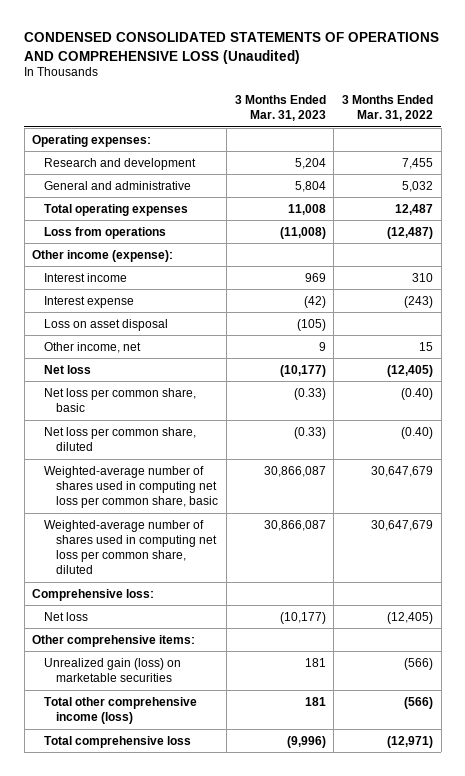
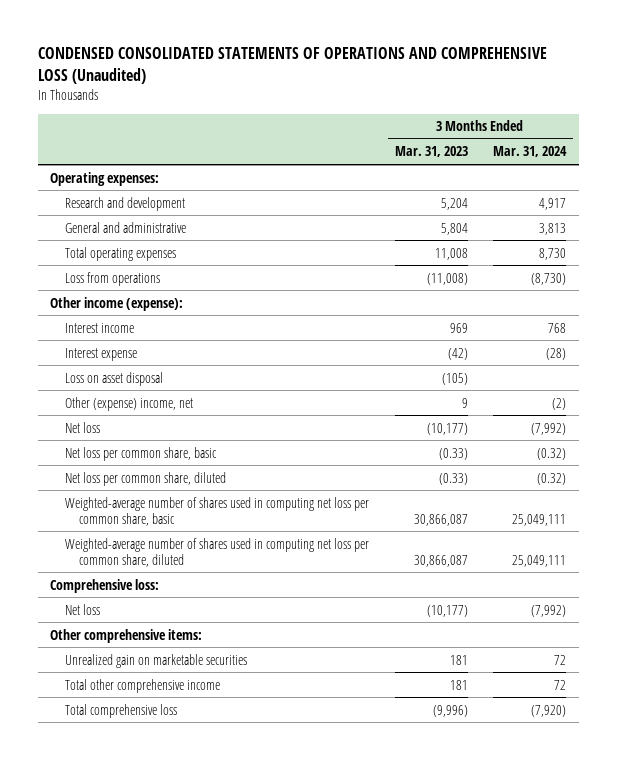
[342,94,434,122] 3 Months Ended Mar. 31, 2022 -> none
none -> [493,146,568,158] Mar. 31, 2024
[44,341,142,353] Other income, net -> [64,396,193,411] Other (expense) income, net
[44,657,182,682] Unrealized gain (loss) on marketable securities -> [64,653,247,668] Unrealized gain on marketable securities
[44,696,198,724] Total other comprehensive income (loss) -> [64,678,220,693] Total other comprehensive income

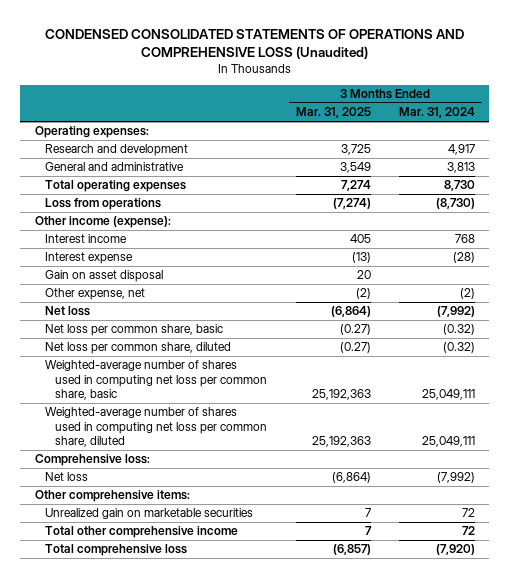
[394,146,468,158] Mar. 31, 2023 -> none
none -> [295,107,371,119] Mar. 31, 2025
[64,371,163,386] Loss on asset disposal -> [44,270,163,283] Gain on asset disposal
[64,396,193,411] Other (expense) income, net -> [44,288,145,301] Other expense, net

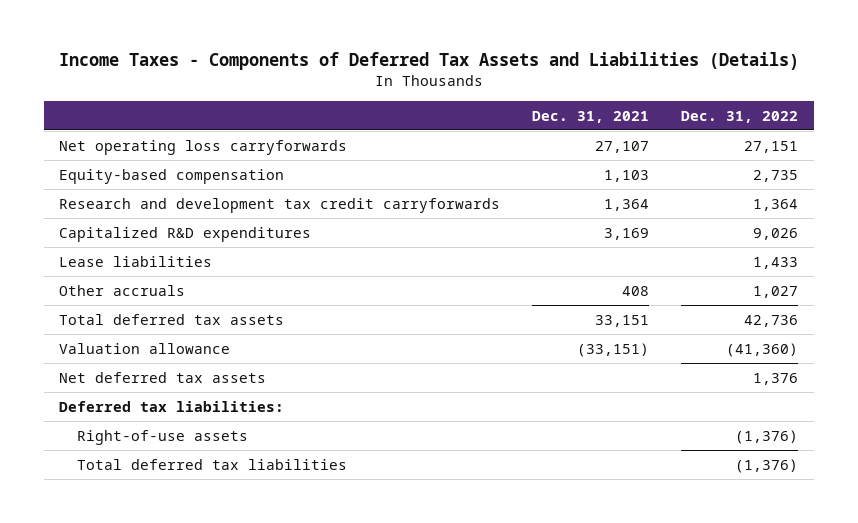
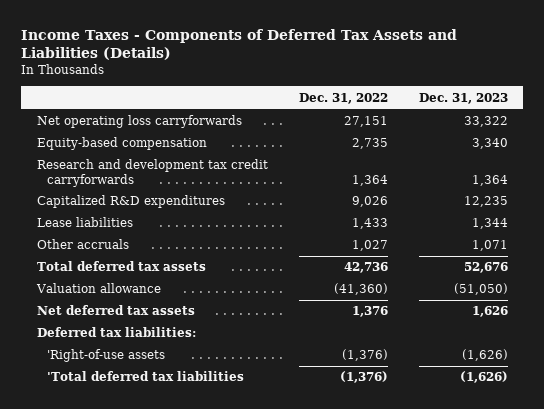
[532,110,650,123] Dec. 31, 2021 -> none
none -> [418,92,508,104] Dec. 31, 2023
[76,429,248,445] Right-of-use assets -> [47,349,166,363] 'Right-of-use assets
[76,458,347,470] Total deferred tax liabilities -> [47,371,245,382] 'Total deferred tax liabilities

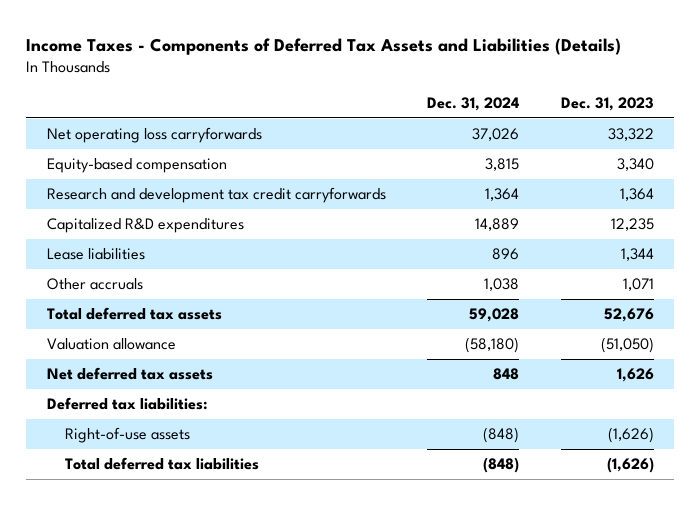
[298,92,388,104] Dec. 31, 2022 -> none
none -> [427,96,520,111] Dec. 31, 2024
[47,349,166,363] 'Right-of-use assets -> [64,427,190,444] Right-of-use assets
[47,371,245,382] 'Total deferred tax liabilities -> [64,457,259,471] Total deferred tax liabilities

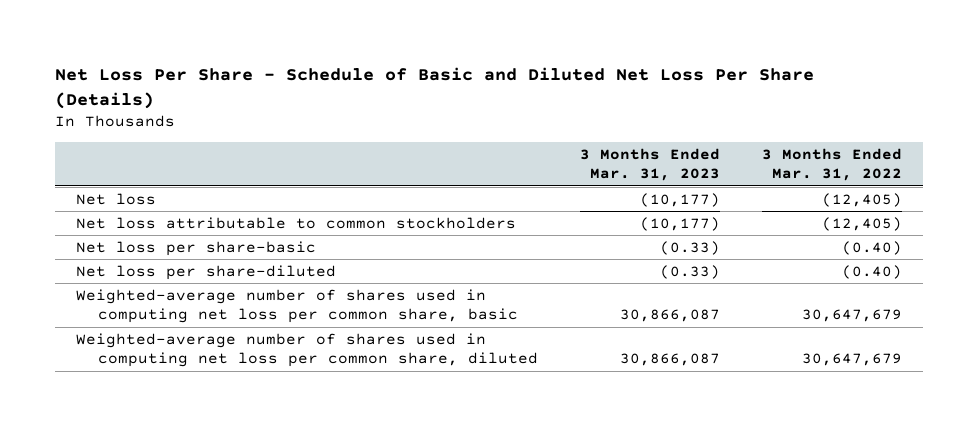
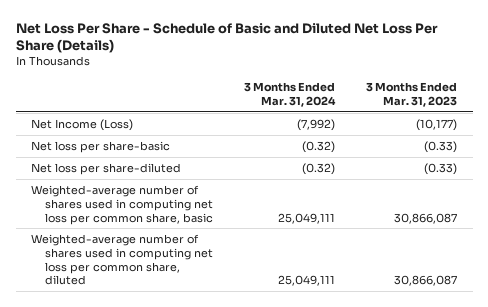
[761,147,902,182] 3 Months Ended Mar. 31, 2022 -> none
none -> [243,82,336,108] 3 Months Ended Mar. 31, 2024
[76,216,517,229] Net loss attributable to common stockholders -> none
[76,192,157,205] Net loss -> [31,118,134,131] Net Income (Loss)

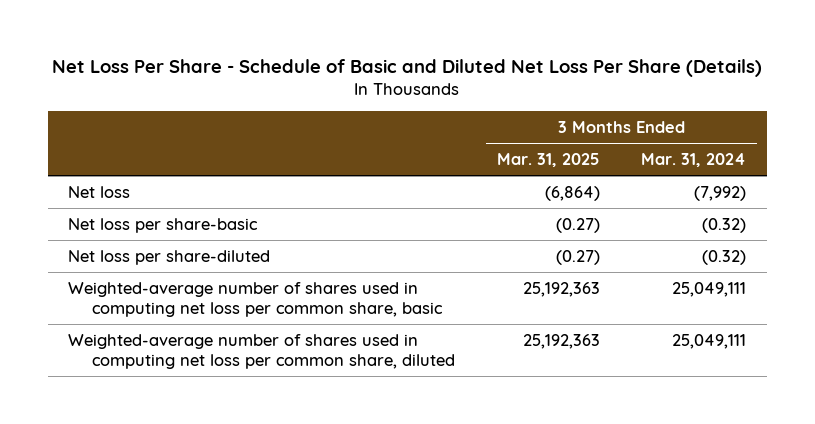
[366,82,458,108] 3 Months Ended Mar. 31, 2023 -> none
none -> [496,152,600,167] Mar. 31, 2025
[31,118,134,131] Net Income (Loss) -> [68,185,131,198] Net loss

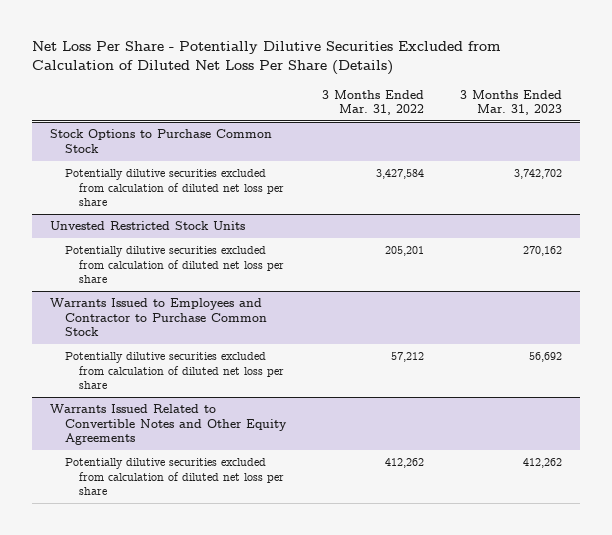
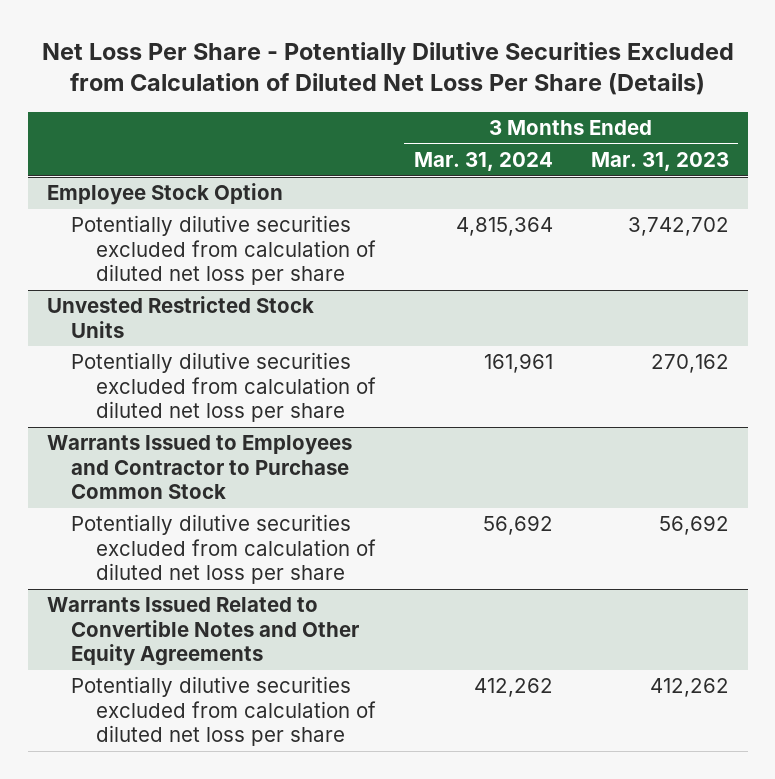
[321,89,424,116] 3 Months Ended Mar. 31, 2022 -> none
none -> [413,152,553,172] Mar. 31, 2024
[50,129,273,153] Stock Options to Purchase Common Stock -> [46,183,283,206] Employee Stock Option

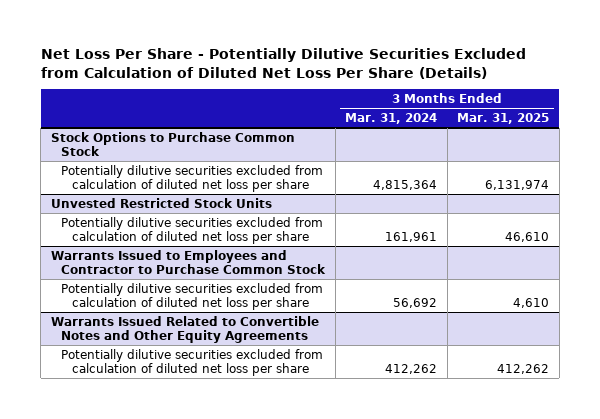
[590,152,729,172] Mar. 31, 2023 -> none
none -> [457,113,550,125] Mar. 31, 2025
[46,183,283,206] Employee Stock Option -> [50,131,295,157] Stock Options to Purchase Common Stock

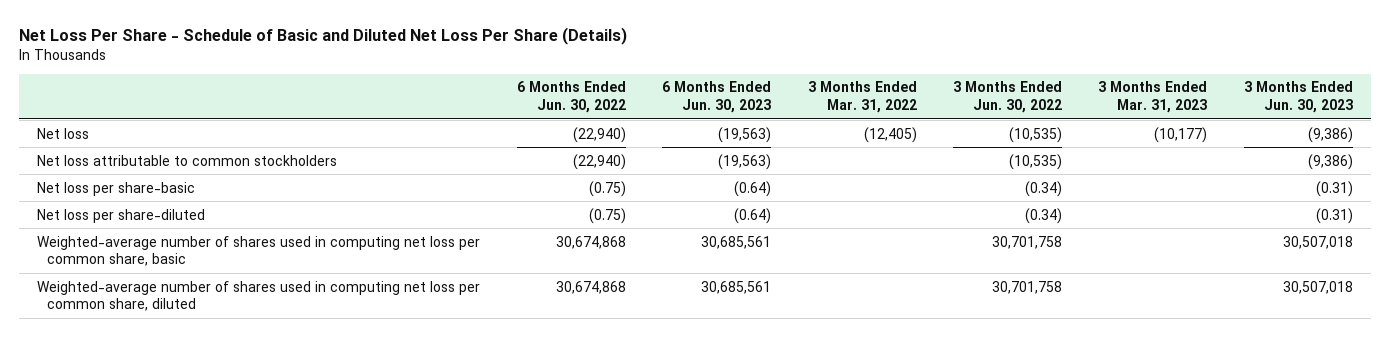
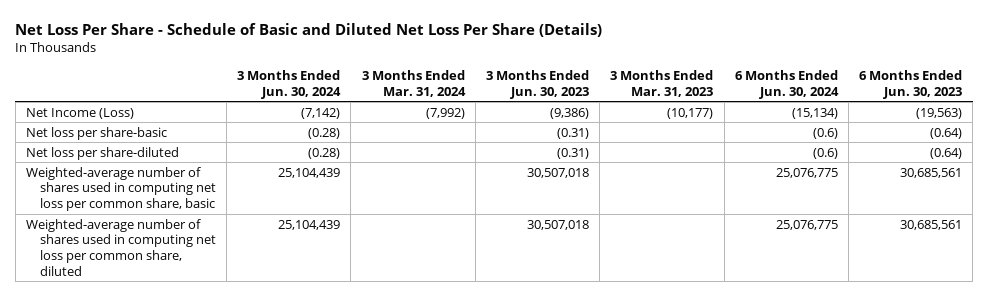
[516,81,626,114] 6 Months Ended Jun. 30, 2022 -> none
[807,81,917,114] 3 Months Ended Mar. 31, 2022 -> none
[952,81,1062,114] 3 Months Ended Jun. 30, 2022 -> none
none -> [237,69,342,99] 3 Months Ended Jun. 30, 2024
none -> [361,69,466,97] 3 Months Ended Mar. 31, 2024
none -> [734,69,839,99] 6 Months Ended Jun. 30, 2024
[37,154,338,166] Net loss attributable to common stockholders -> none
[37,127,90,139] Net loss -> [26,107,135,119] Net Income (Loss)

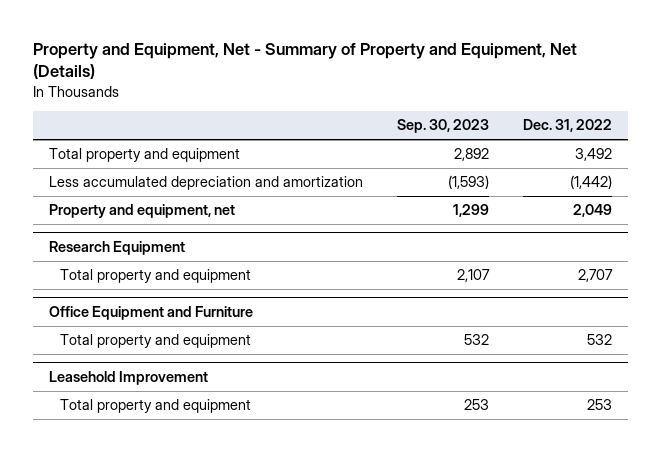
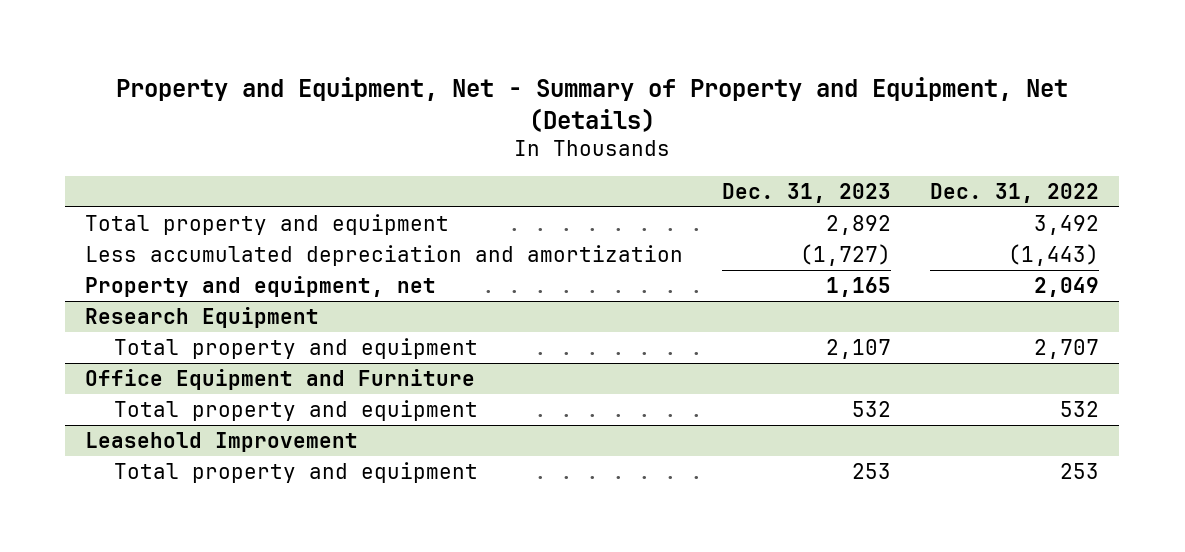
[397,119,490,134] Sep. 30, 2023 -> none
none -> [722,183,892,204] Dec. 31, 2023
[569,175,612,190] (1,442) -> [1008,243,1100,266] (1,443)

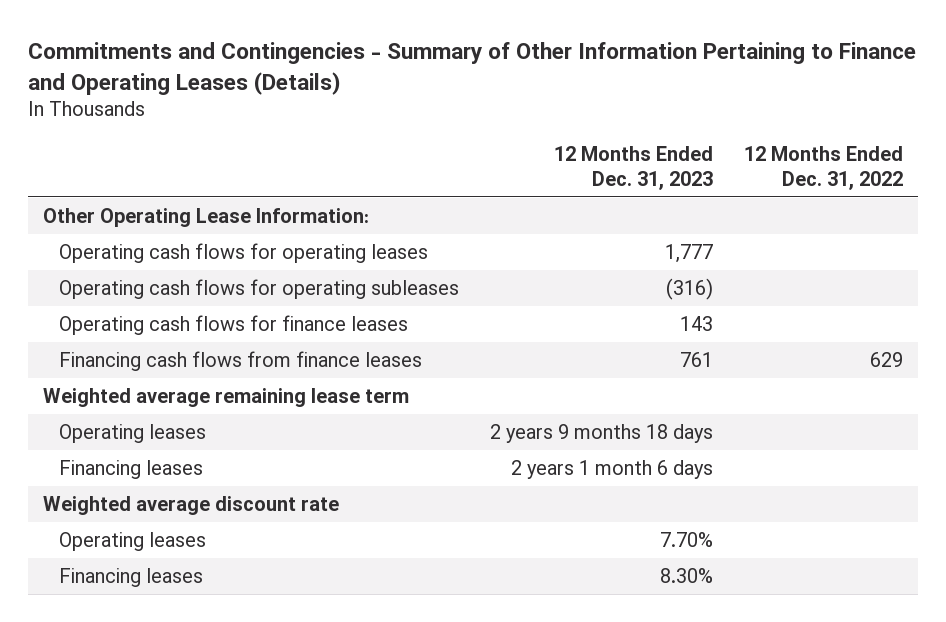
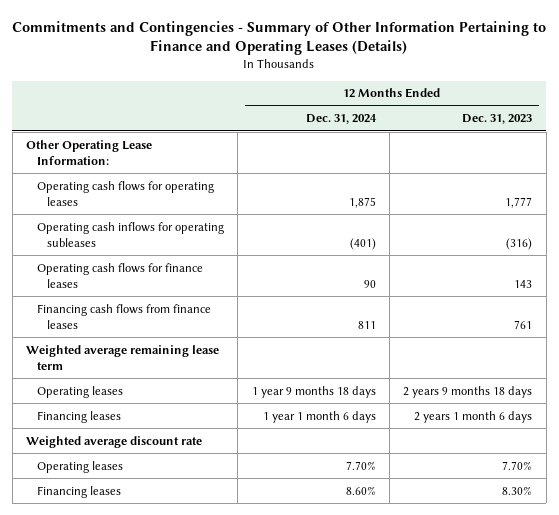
[743,146,903,190] 12 Months Ended Dec. 31, 2022 -> none
none -> [305,114,377,125] Dec. 31, 2024
[59,279,460,300] Operating cash flows for operating subleases -> [36,221,224,247] Operating cash inflows for operating subleases

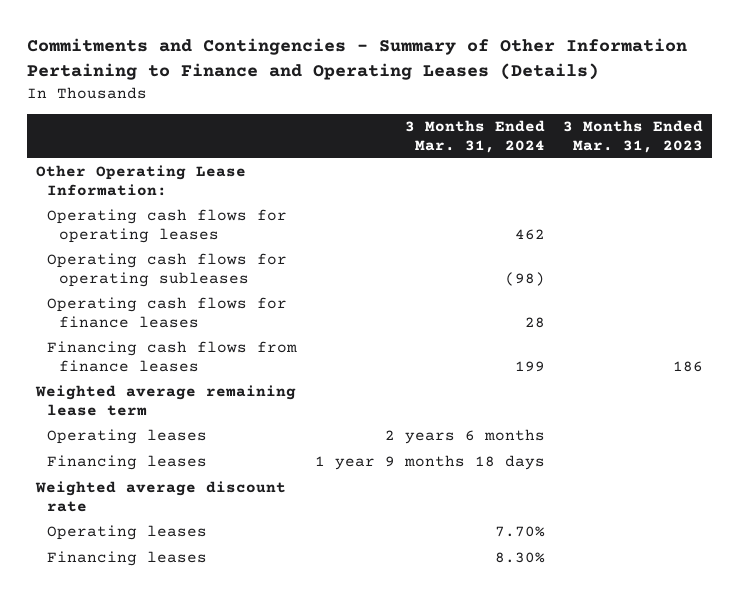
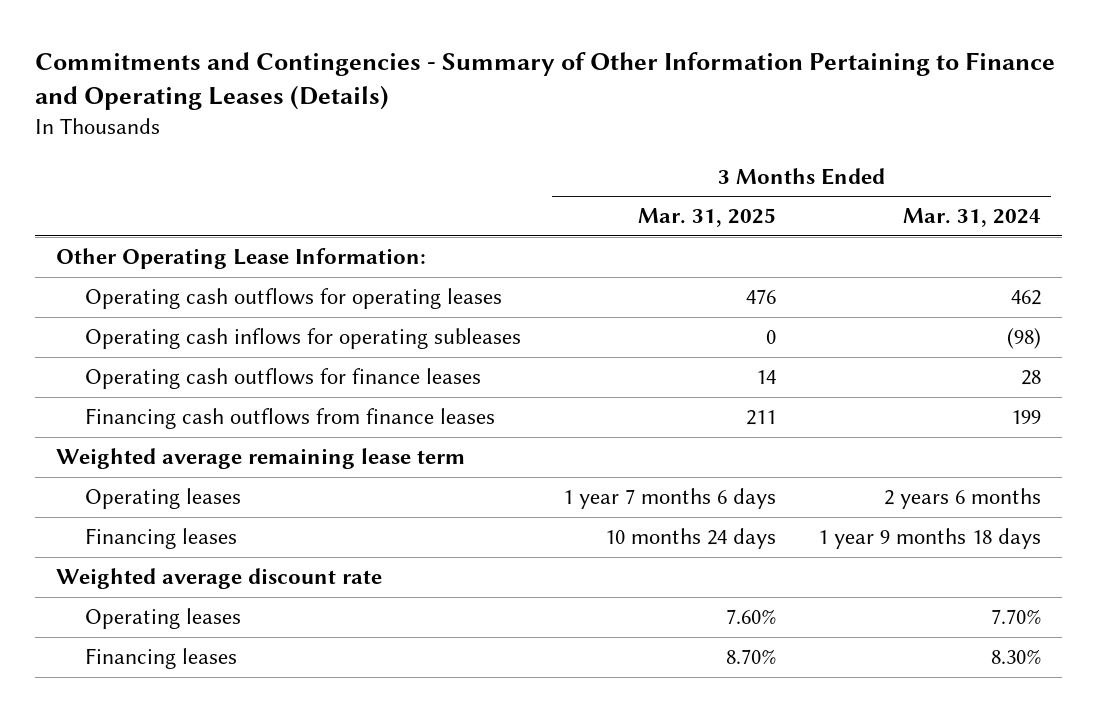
[563,120,704,153] 3 Months Ended Mar. 31, 2023 -> none
none -> [637,208,776,228] Mar. 31, 2025
[47,209,288,244] Operating cash flows for operating leases -> [85,288,503,310] Operating cash outflows for operating leases
[47,253,288,288] Operating cash flows for operating subleases -> [85,328,522,350] Operating cash inflows for operating subleases
[47,297,288,329] Operating cash flows for finance leases -> [85,368,482,390] Operating cash outflows for finance leases
[47,341,298,373] Financing cash flows from finance leases -> [85,408,496,430] Financing cash outflows from finance leases

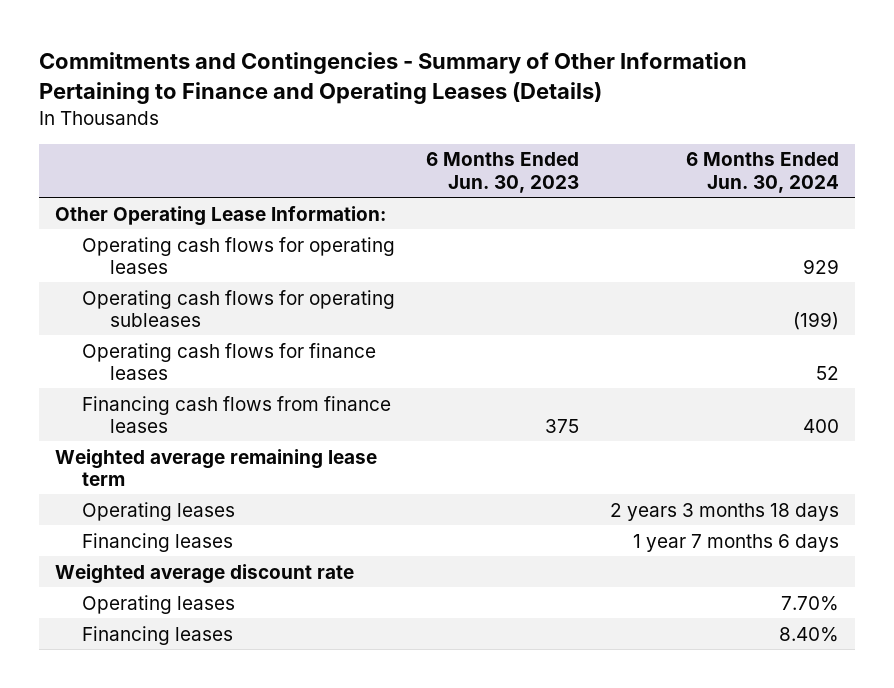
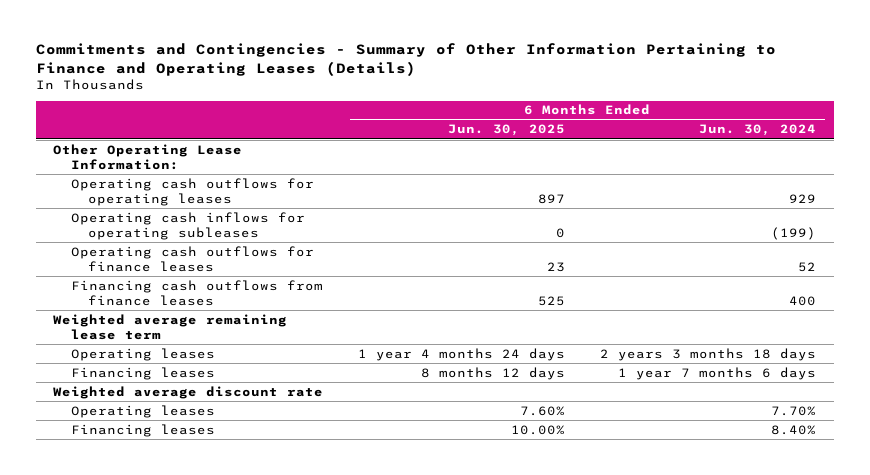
[426,152,580,193] 6 Months Ended Jun. 30, 2023 -> none
none -> [448,124,566,137] Jun. 30, 2025
[82,236,396,274] Operating cash flows for operating leases -> [70,177,314,206] Operating cash outflows for operating leases
[82,289,396,327] Operating cash flows for operating subleases -> [70,211,305,240] Operating cash inflows for operating subleases
[82,342,377,380] Operating cash flows for finance leases -> [70,245,314,272] Operating cash outflows for finance leases
[82,395,392,433] Financing cash flows from finance leases -> [70,279,323,306] Financing cash outflows from finance leases

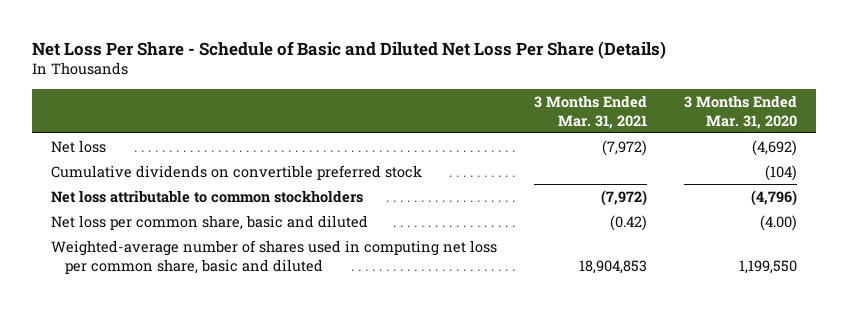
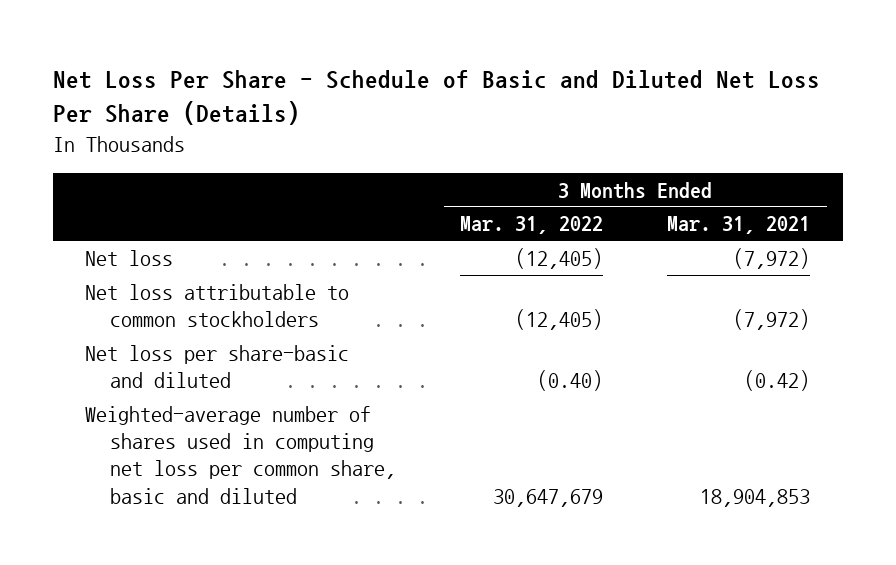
[684,94,798,129] 3 Months Ended Mar. 31, 2020 -> none
none -> [460,216,604,235] Mar. 31, 2022
[50,164,422,180] Cumulative dividends on convertible preferred stock -> none
[50,214,368,230] Net loss per common share, basic and diluted -> [85,344,350,389] Net loss per share-basic and diluted

